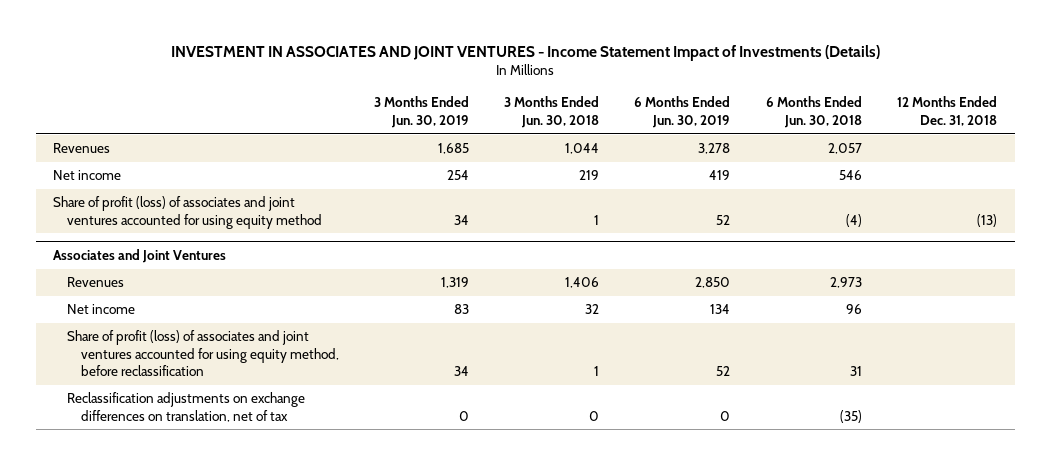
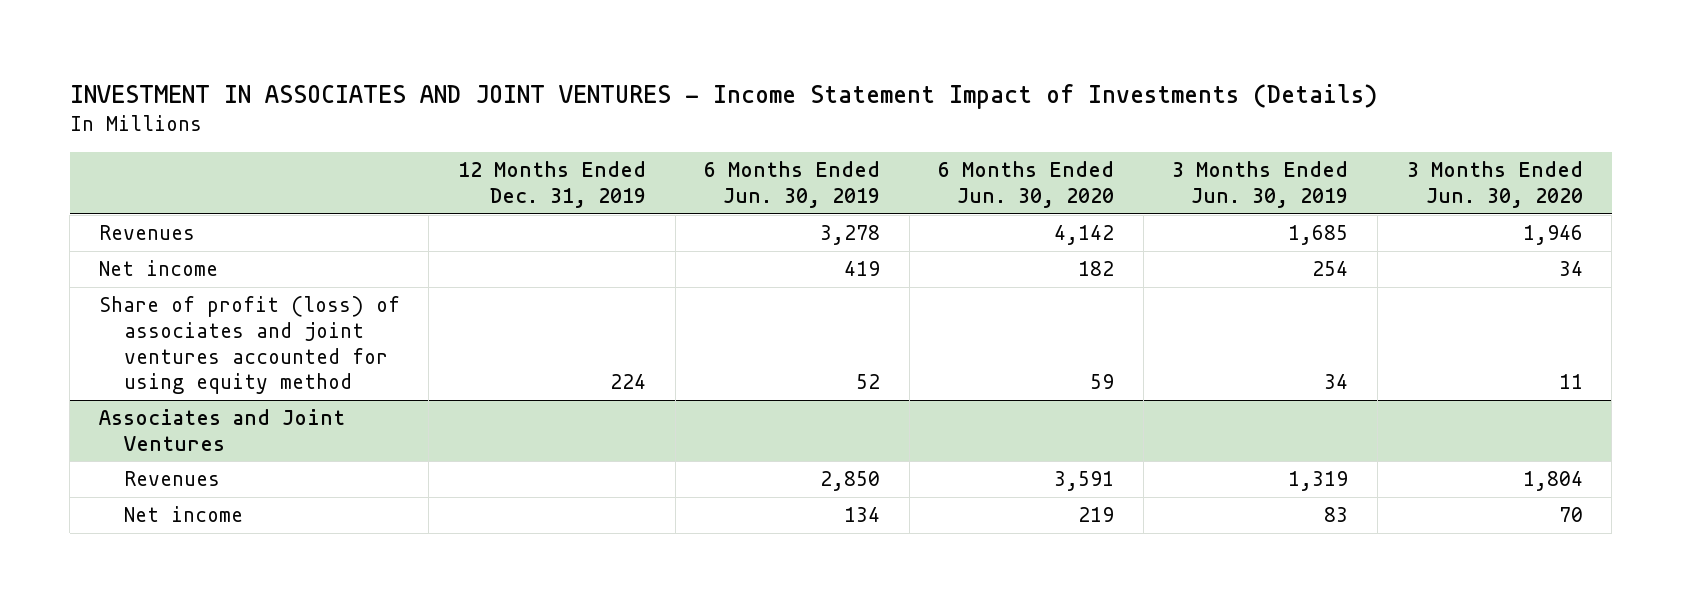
[504,96,600,128] 3 Months Ended Jun. 30, 2018 -> none
[765,96,862,128] 6 Months Ended Jun. 30, 2018 -> none
[896,96,997,126] 12 Months Ended Dec. 31, 2018 -> none
none -> [458,161,647,208] 12 Months Ended Dec. 31, 2019
none -> [938,161,1115,208] 6 Months Ended Jun. 30, 2020
none -> [1406,161,1583,208] 3 Months Ended Jun. 30, 2020
[67,330,339,377] Share of profit (loss) of associates and joint ventures accounted for using equity method, before reclassification -> none
[67,392,306,422] Reclassification adjustments on exchange differences on translation, net of tax -> none

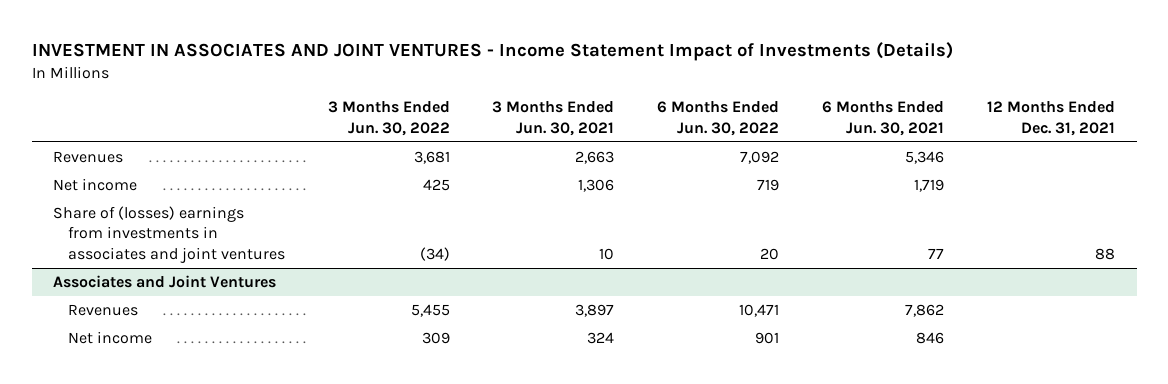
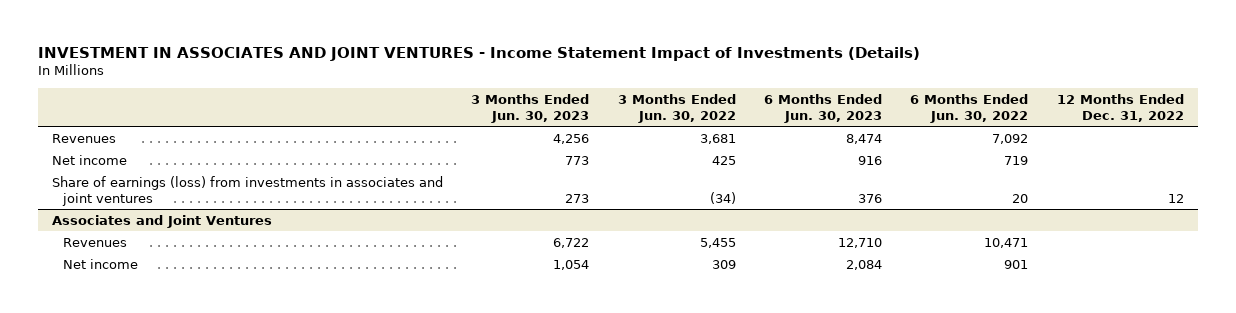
[492,101,615,136] 3 Months Ended Jun. 30, 2021 -> none
[822,101,945,136] 6 Months Ended Jun. 30, 2021 -> none
[987,101,1116,136] 12 Months Ended Dec. 31, 2021 -> none
none -> [471,93,590,123] 3 Months Ended Jun. 30, 2023
none -> [764,93,883,123] 6 Months Ended Jun. 30, 2023
none -> [1056,93,1184,122] 12 Months Ended Dec. 31, 2022
[53,205,285,263] Share of (losses) earnings from investments in associates and joint ventures -> [52,175,444,206] Share of earnings (loss) from investments in associates and joint ventures

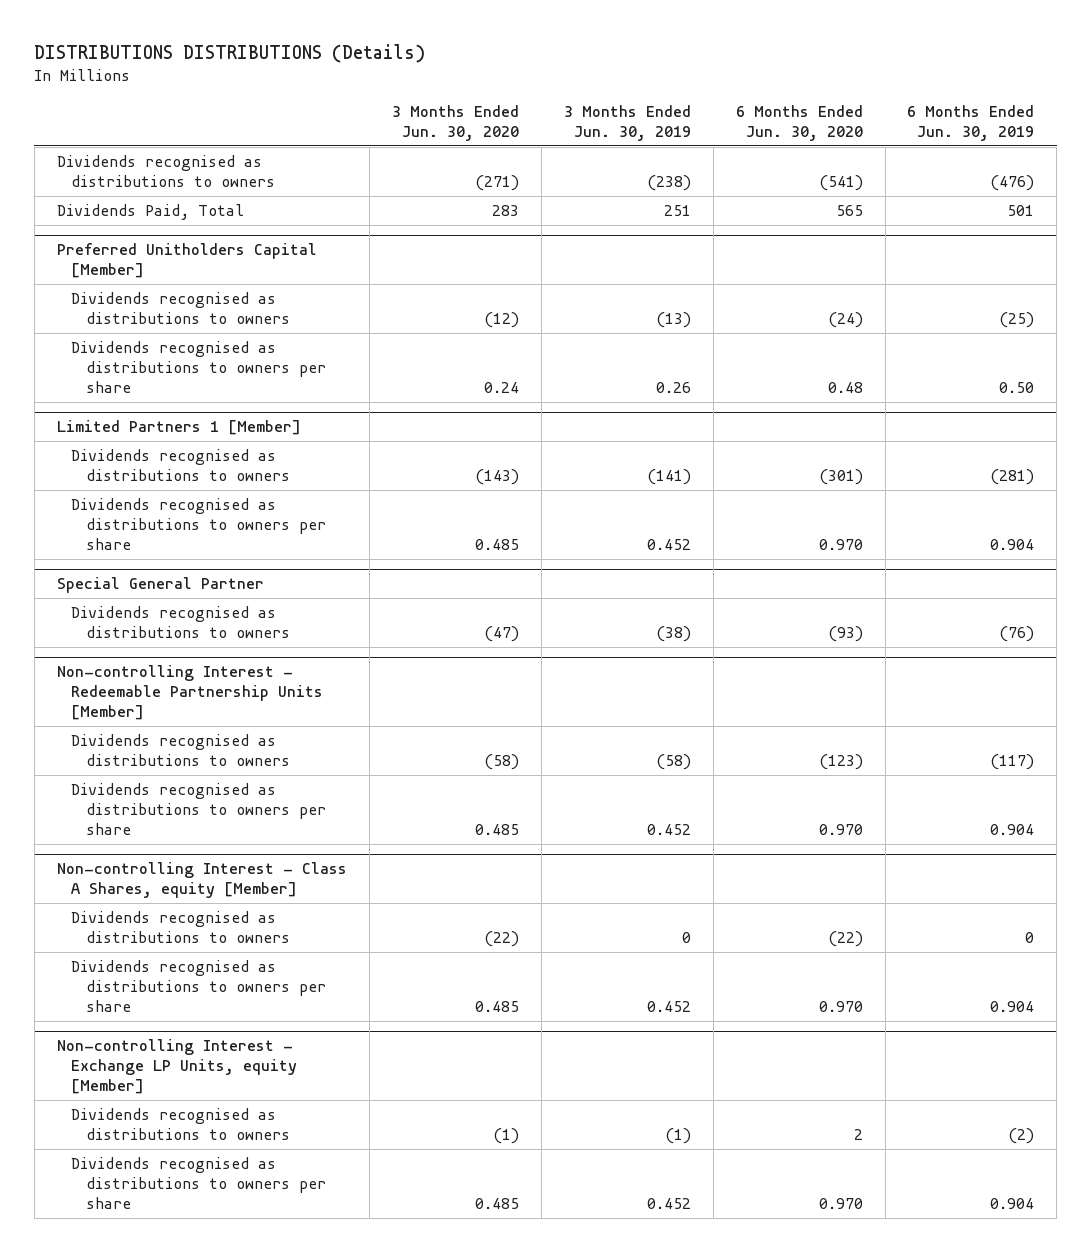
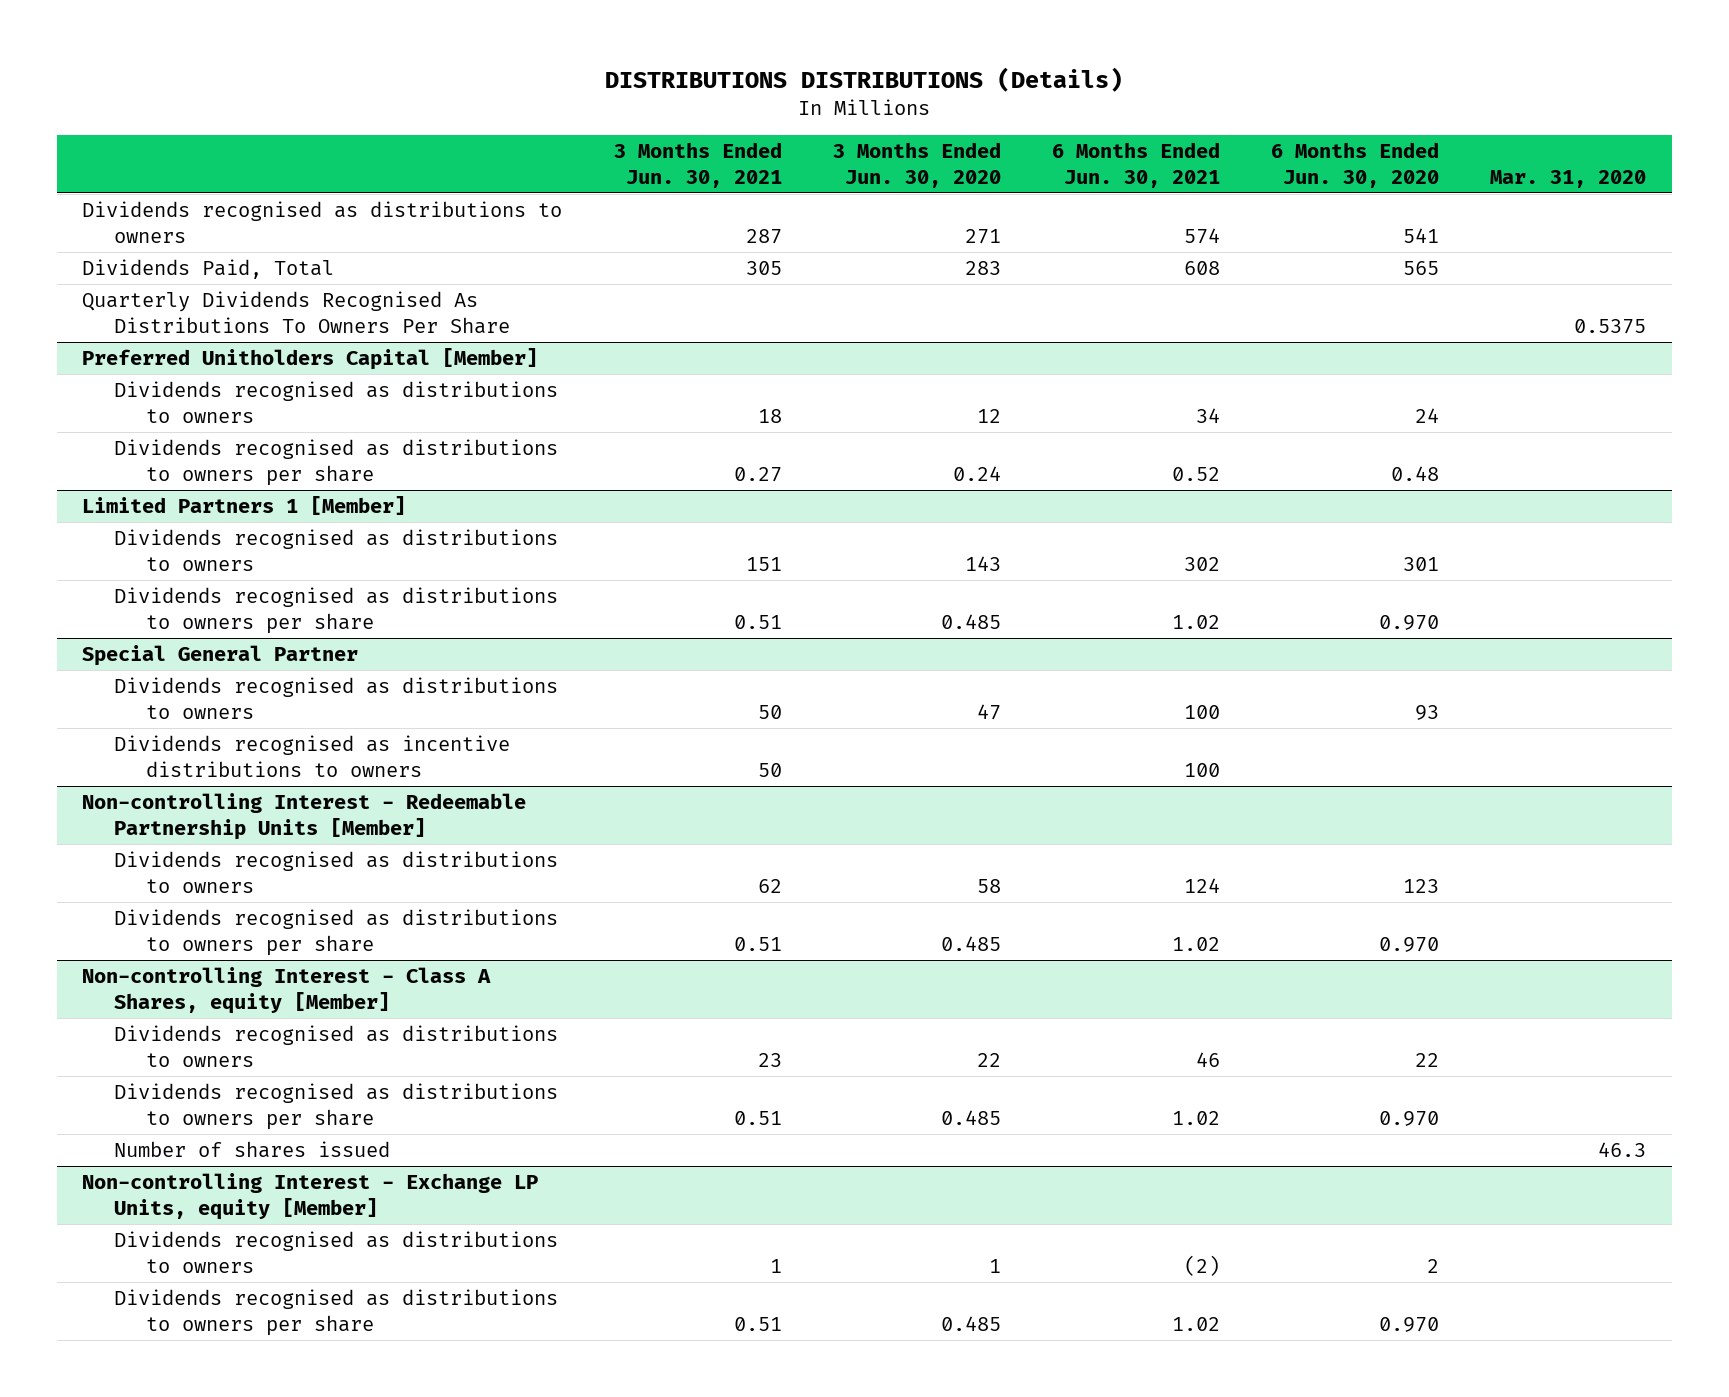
[563,104,691,141] 3 Months Ended Jun. 30, 2019 -> none
[907,104,1035,141] 6 Months Ended Jun. 30, 2019 -> none
none -> [613,142,782,189] 3 Months Ended Jun. 30, 2021
none -> [1051,142,1220,189] 6 Months Ended Jun. 30, 2021
none -> [1490,170,1647,189] Mar. 31, 2020
[474,175,519,192] (271) -> [964,228,1001,244] 271
[818,175,863,192] (541) -> [1403,227,1440,243] 541
none -> [82,290,511,334] Quarterly Dividends Recognised As Distributions To Owners Per Share
[483,312,519,329] (12) -> [976,408,1001,423] 12
[827,312,863,329] (24) -> [1415,407,1440,423] 24
[474,469,519,486] (143) -> [964,555,1001,571] 143
[818,469,863,486] (301) -> [1403,556,1440,571] 301
[483,626,519,643] (47) -> [976,703,1001,720] 47
[827,626,863,643] (93) -> [1415,704,1440,720] 93
none -> [114,734,511,777] Dividends recognised as incentive distributions to owners
[483,754,519,771] (58) -> [976,878,1001,893] 58
[818,754,863,771] (123) -> [1403,878,1440,893] 123
[483,931,519,948] (22) -> [976,1052,1001,1067] 22
[827,931,863,948] (22) -> [1415,1052,1440,1067] 22
none -> [114,1140,391,1158] Number of shares issued
[492,1128,519,1145] (1) -> [988,1258,1001,1273] 1

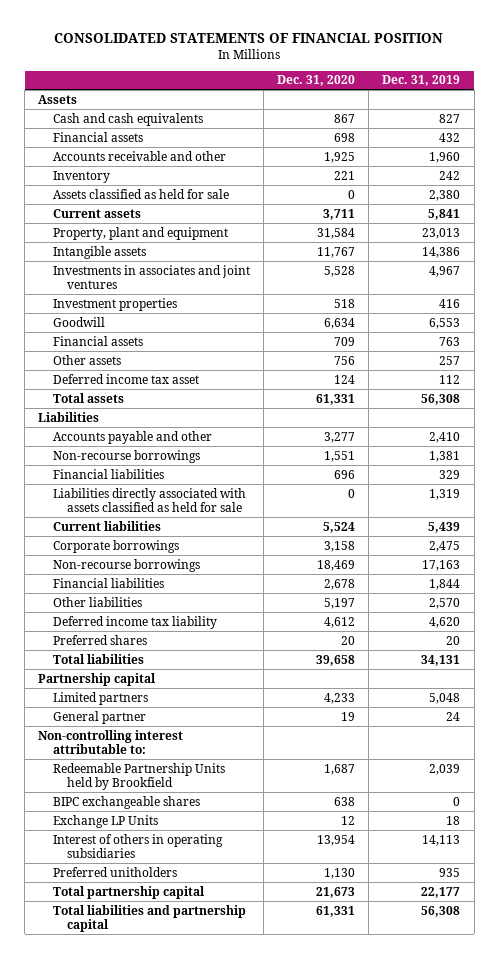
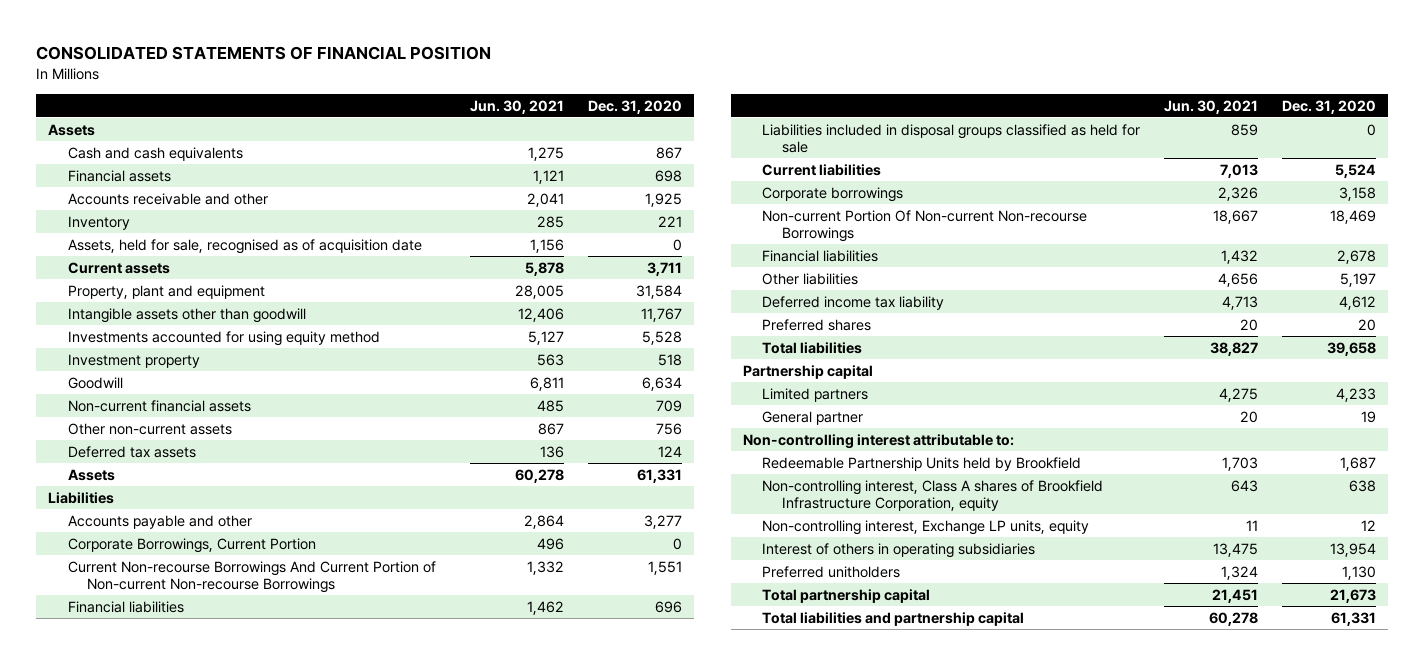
[382,75,461,87] Dec. 31, 2019 -> none
none -> [469,99,564,114] Jun. 30, 2021
[52,188,229,199] Assets classified as held for sale -> [67,238,422,254] Assets, held for sale, recognised as of acquisition date
[52,245,146,259] Intangible assets -> [67,307,306,323] Intangible assets other than goodwill
[52,264,250,290] Investments in associates and joint ventures -> [67,330,380,346] Investments accounted for using equity method
[52,297,177,311] Investment properties -> [67,353,200,368] Investment property
[52,335,143,346] Financial assets -> [67,399,251,412] Non-current financial assets
[52,354,121,365] Other assets -> [67,422,232,435] Other non-current assets
[52,373,199,384] Deferred income tax asset -> [67,445,196,458] Deferred tax assets
[52,392,124,403] Total assets -> [67,468,115,481] Assets
none -> [67,537,316,553] Corporate Borrowings, Current Portion
[52,449,200,463] Non-recourse borrowings -> [67,560,436,593] Current Non-recourse Borrowings And Current Portion of Non-current Non-recourse Borrowings
[52,487,246,513] Liabilities directly associated with assets classified as held for sale -> [762,123,1141,153] Liabilities included in disposal groups classified as held for sale
[52,558,200,572] Non-recourse borrowings -> [762,209,1088,242] Non-current Portion Of Non-current Non-recourse Borrowings
[52,795,200,809] BIPC exchangeable shares -> [762,479,1104,511] Non-controlling interest, Class A shares of Brookfield Infrastructure Corporation, equity
[52,814,158,828] Exchange LP Units -> [762,519,1090,535] Non-controlling interest, Exchange LP units, equity

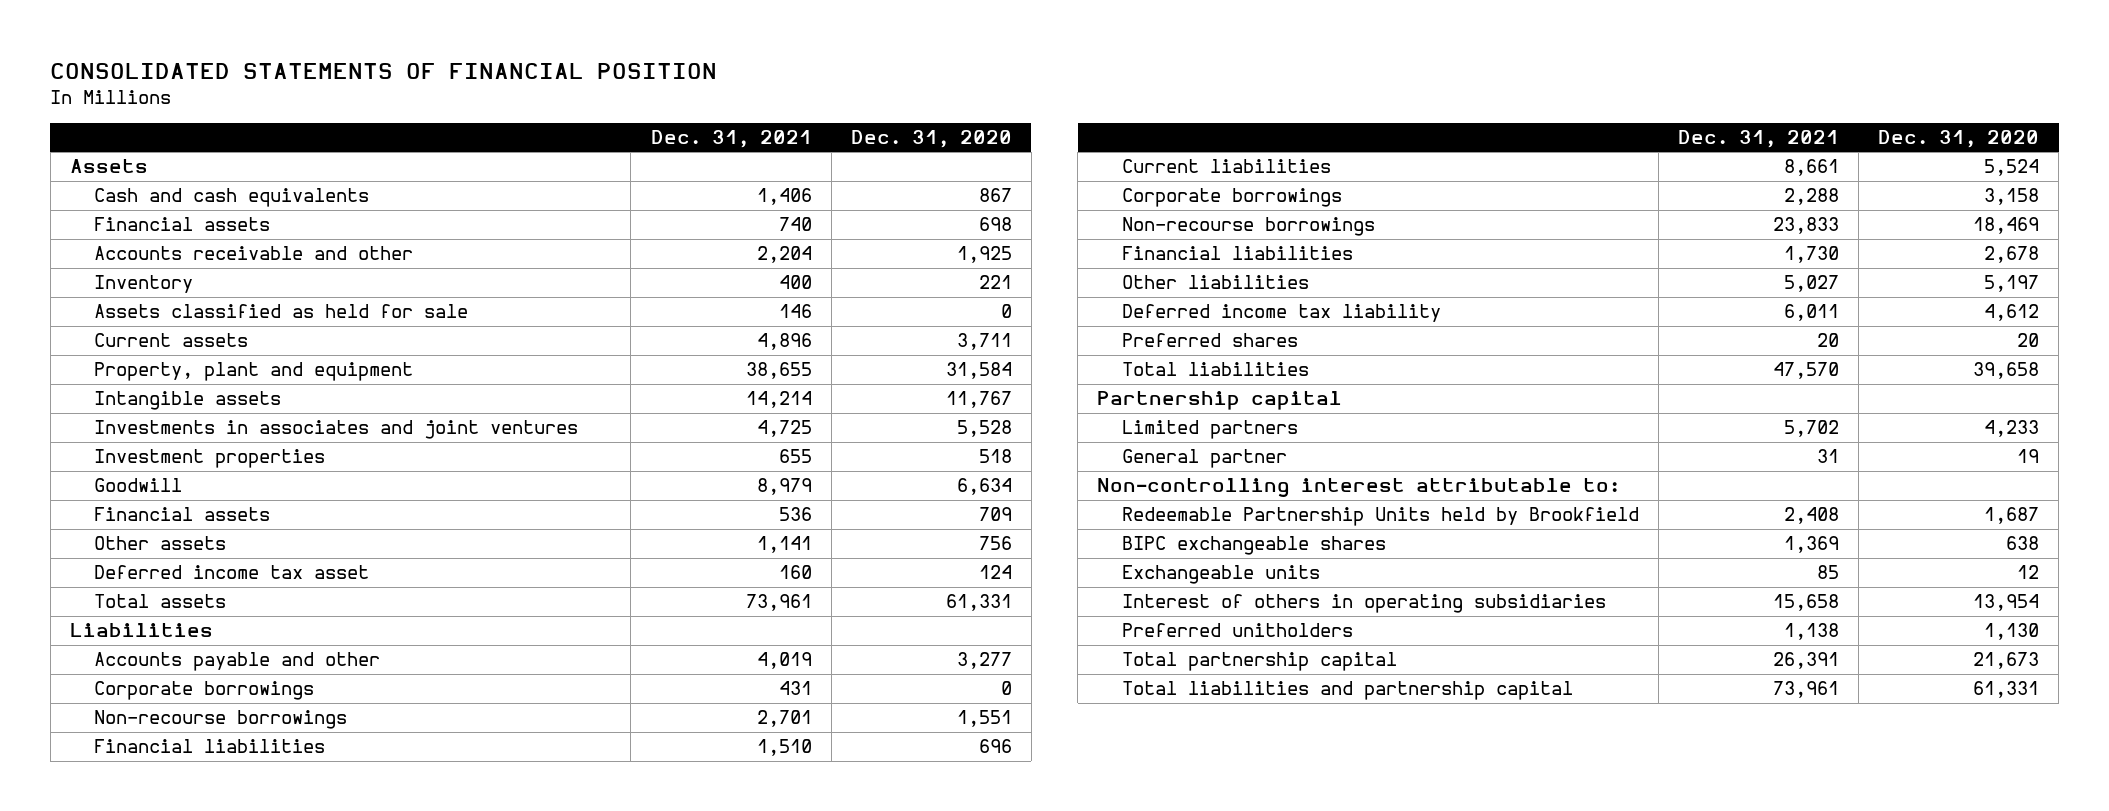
[469,99,564,114] Jun. 30, 2021 -> none
none -> [650,129,812,148] Dec. 31, 2021
[67,238,422,254] Assets, held for sale, recognised as of acquisition date -> [94,304,469,319] Assets classified as held for sale
[67,307,306,323] Intangible assets other than goodwill -> [94,391,282,411] Intangible assets
[67,330,380,346] Investments accounted for using equity method -> [94,420,579,440] Investments in associates and joint ventures
[67,353,200,368] Investment property -> [94,449,326,469] Investment properties
[67,399,251,412] Non-current financial assets -> [94,507,271,522] Financial assets
[67,422,232,435] Other non-current assets -> [94,536,227,551] Other assets
[67,445,196,458] Deferred tax assets -> [94,565,370,580] Deferred income tax asset
[67,468,115,481] Assets -> [94,594,227,609] Total assets
[67,537,316,553] Corporate Borrowings, Current Portion -> [94,681,315,701] Corporate borrowings
[67,560,436,593] Current Non-recourse Borrowings And Current Portion of Non-current Non-recourse Borrowings -> [94,710,348,730] Non-recourse borrowings
[762,123,1141,153] Liabilities included in disposal groups classified as held for sale -> none
[762,209,1088,242] Non-current Portion Of Non-current Non-recourse Borrowings -> [1121,217,1375,237] Non-recourse borrowings
[762,479,1104,511] Non-controlling interest, Class A shares of Brookfield Infrastructure Corporation, equity -> [1121,536,1386,556] BIPC exchangeable shares
[762,519,1090,535] Non-controlling interest, Exchange LP units, equity -> [1121,565,1320,585] Exchangeable units

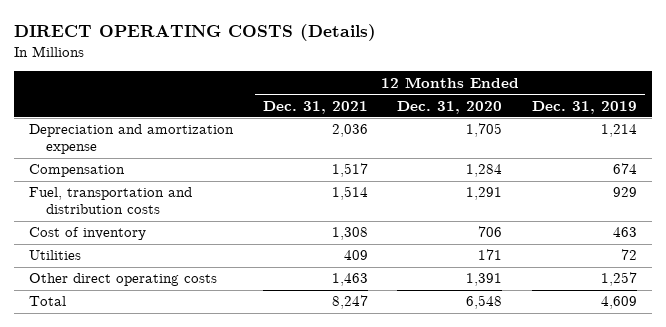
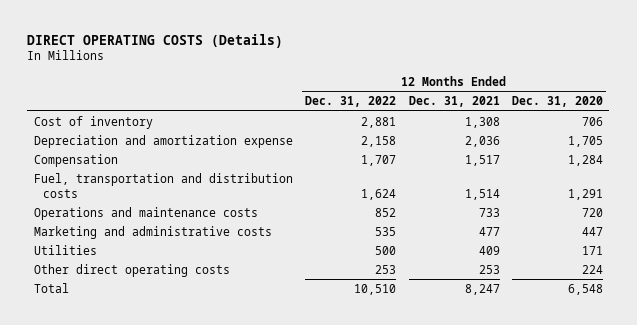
[532,100,638,114] Dec. 31, 2019 -> none
none -> [305,96,397,108] Dec. 31, 2022
[28,227,146,241] Cost of inventory -> [33,115,153,129] Cost of inventory
none -> [33,206,258,220] Operations and maintenance costs
none -> [33,225,272,239] Marketing and administrative costs
[331,273,368,287] 1,463 -> [478,264,500,274] 253
[466,273,503,287] 1,391 -> [582,264,604,274] 224

